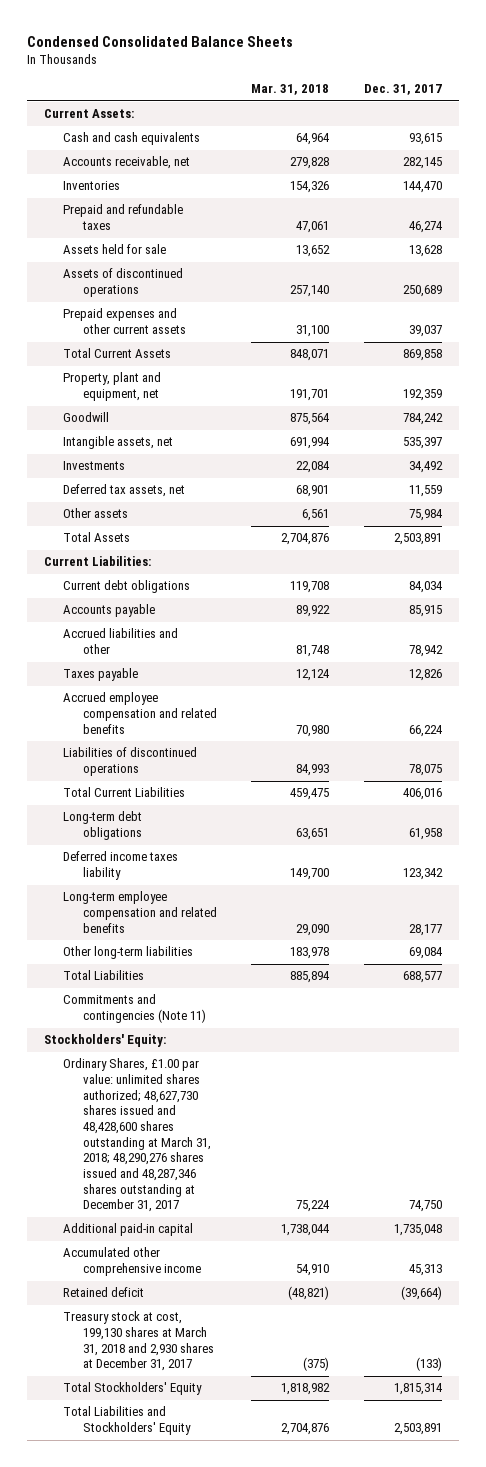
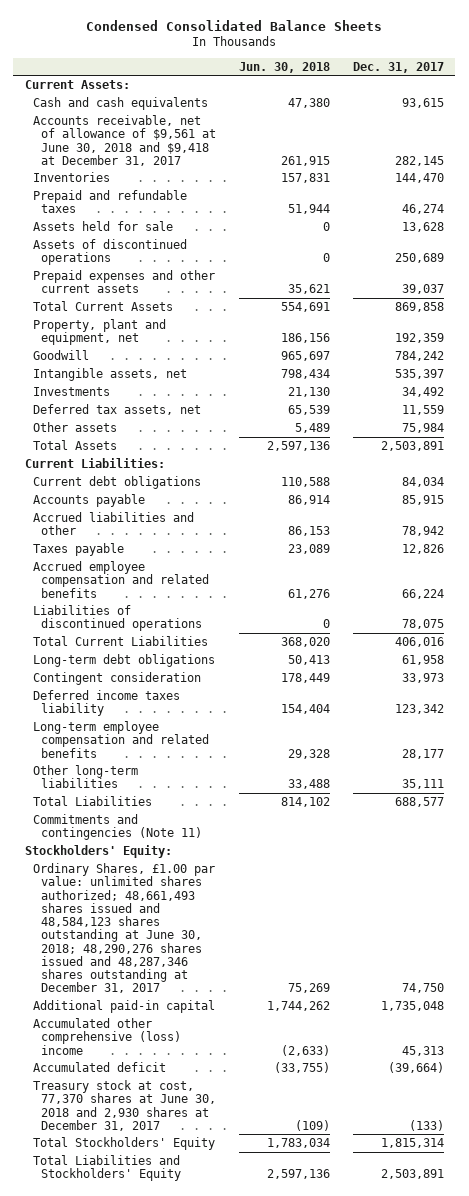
[251,84,330,96] Mar. 31, 2018 -> none
none -> [239,61,331,73] Jun. 30, 2018
[63,156,191,170] Accounts receivable, net -> [32,115,217,166] Accounts receivable, net of allowance of $9,561 at June 30, 2018 and $9,418 at December 31, 2017
none -> [32,672,201,686] Contingent consideration
[408,947,443,960] 69,084 -> [401,779,444,790] 35,111
[63,1058,211,1213] Ordinary Shares, £1.00 par value: unlimited shares authorized; 48,627,730 shares issued and 48,428,600 shares outstanding at March 31, 2018; 48,290,276 shares issued and 48,287,346 shares outstanding at December 31, 2017 -> [32,863,215,994] Ordinary Shares, £1.00 par value: unlimited shares authorized; 48,661,493 shares issued and 48,584,123 shares outstanding at June 30, 2018; 48,290,276 shares issued and 48,287,346 shares outstanding at December 31, 2017
[63,1247,201,1277] Accumulated other comprehensive income -> [32,1018,182,1055] Accumulated other comprehensive (loss) income
[63,1287,145,1298] Retained deficit -> [32,1062,166,1073] Accumulated deficit
[63,1311,214,1372] Treasury stock at cost, 199,130 shares at March 31, 2018 and 2,930 shares at December 31, 2017 -> [32,1080,217,1131] Treasury stock at cost, 77,370 shares at June 30, 2018 and 2,930 shares at December 31, 2017

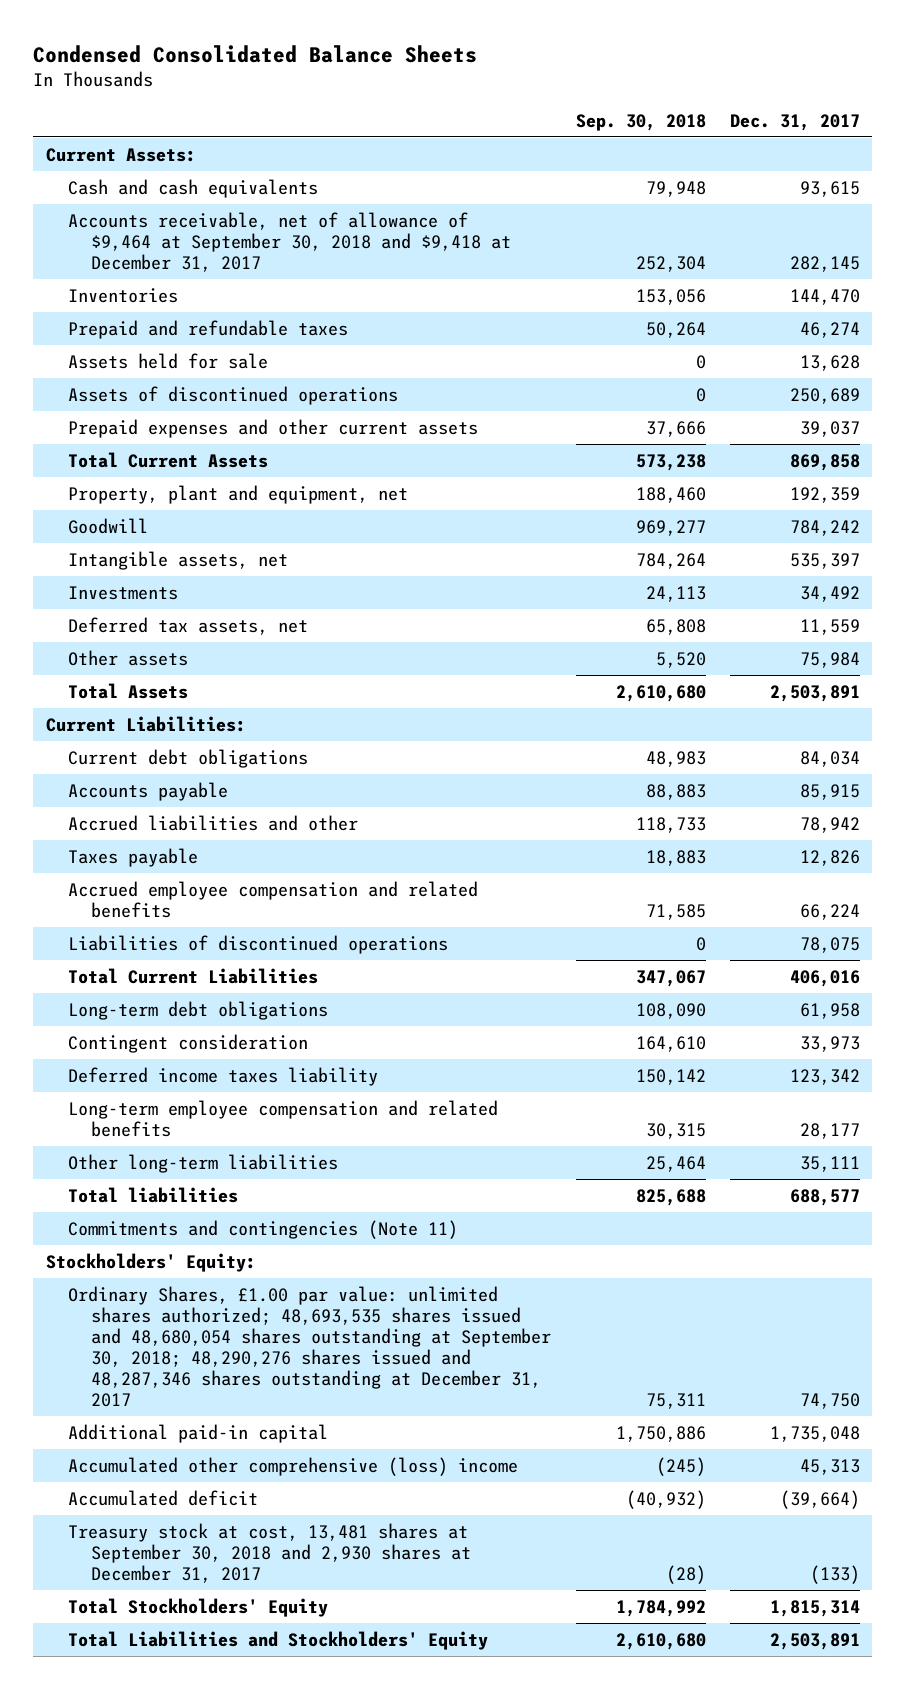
[239,61,331,73] Jun. 30, 2018 -> none
none -> [575,113,706,131] Sep. 30, 2018
[32,115,217,166] Accounts receivable, net of allowance of $9,561 at June 30, 2018 and $9,418 at December 31, 2017 -> [68,211,512,272] Accounts receivable, net of allowance of $9,464 at September 30, 2018 and $9,418 at December 31, 2017
[32,796,152,807] Total Liabilities -> [68,1186,239,1203] Total liabilities
[32,863,215,994] Ordinary Shares, £1.00 par value: unlimited shares authorized; 48,661,493 shares issued and 48,584,123 shares outstanding at June 30, 2018; 48,290,276 shares issued and 48,287,346 shares outstanding at December 31, 2017 -> [68,1285,552,1407] Ordinary Shares, £1.00 par value: unlimited shares authorized; 48,693,535 shares issued and 48,680,054 shares outstanding at September 30, 2018; 48,290,276 shares issued and 48,287,346 shares outstanding at December 31, 2017
[32,1080,217,1131] Treasury stock at cost, 77,370 shares at June 30, 2018 and 2,930 shares at December 31, 2017 -> [68,1522,472,1583] Treasury stock at cost, 13,481 shares at September 30, 2018 and 2,930 shares at December 31, 2017

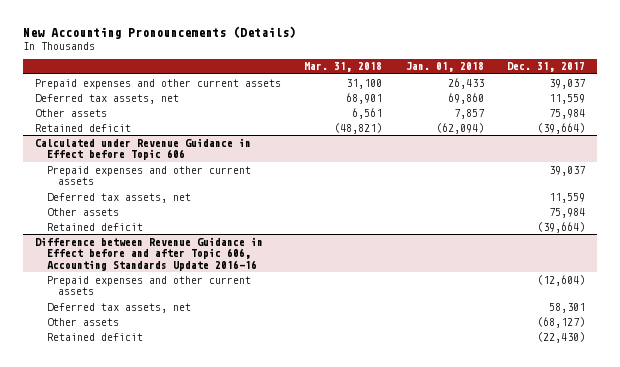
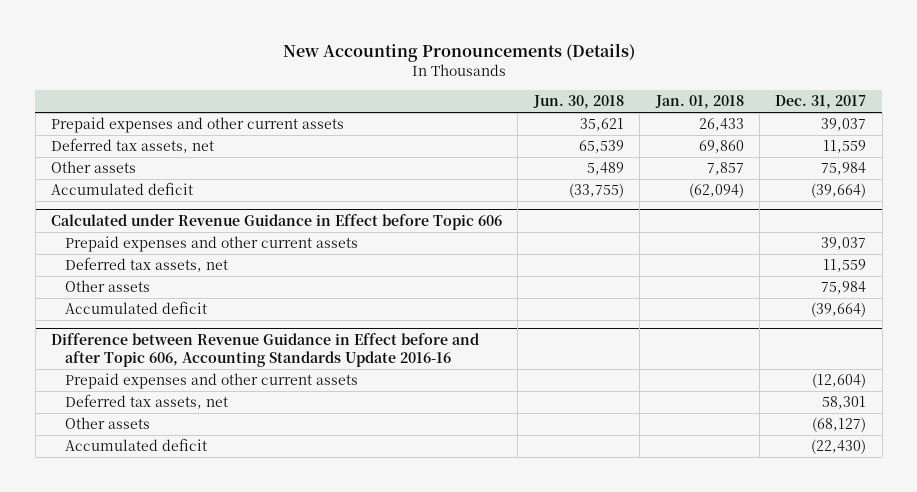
[304,62,383,73] Mar. 31, 2018 -> none
none -> [532,95,624,110] Jun. 30, 2018
[35,123,132,132] Retained deficit -> [50,182,193,196] Accumulated deficit
[46,222,143,231] Retained deficit -> [65,301,208,315] Accumulated deficit
[46,332,143,341] Retained deficit -> [65,438,208,452] Accumulated deficit

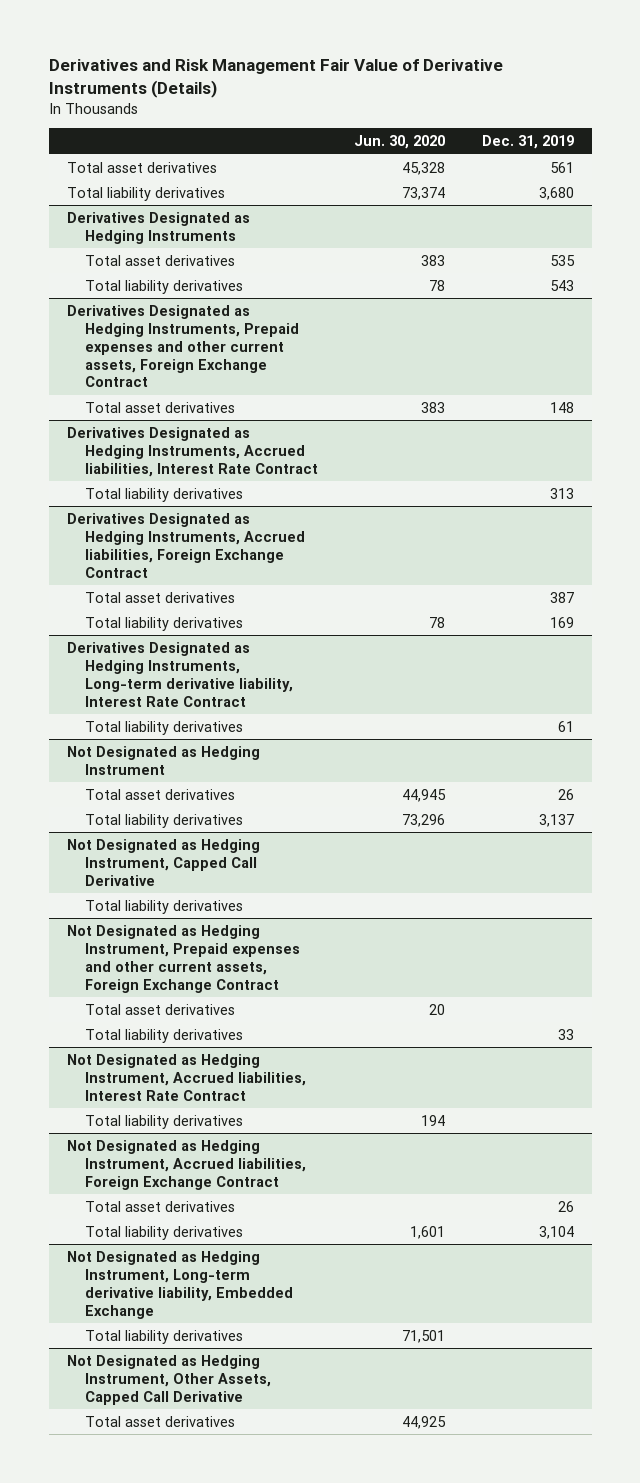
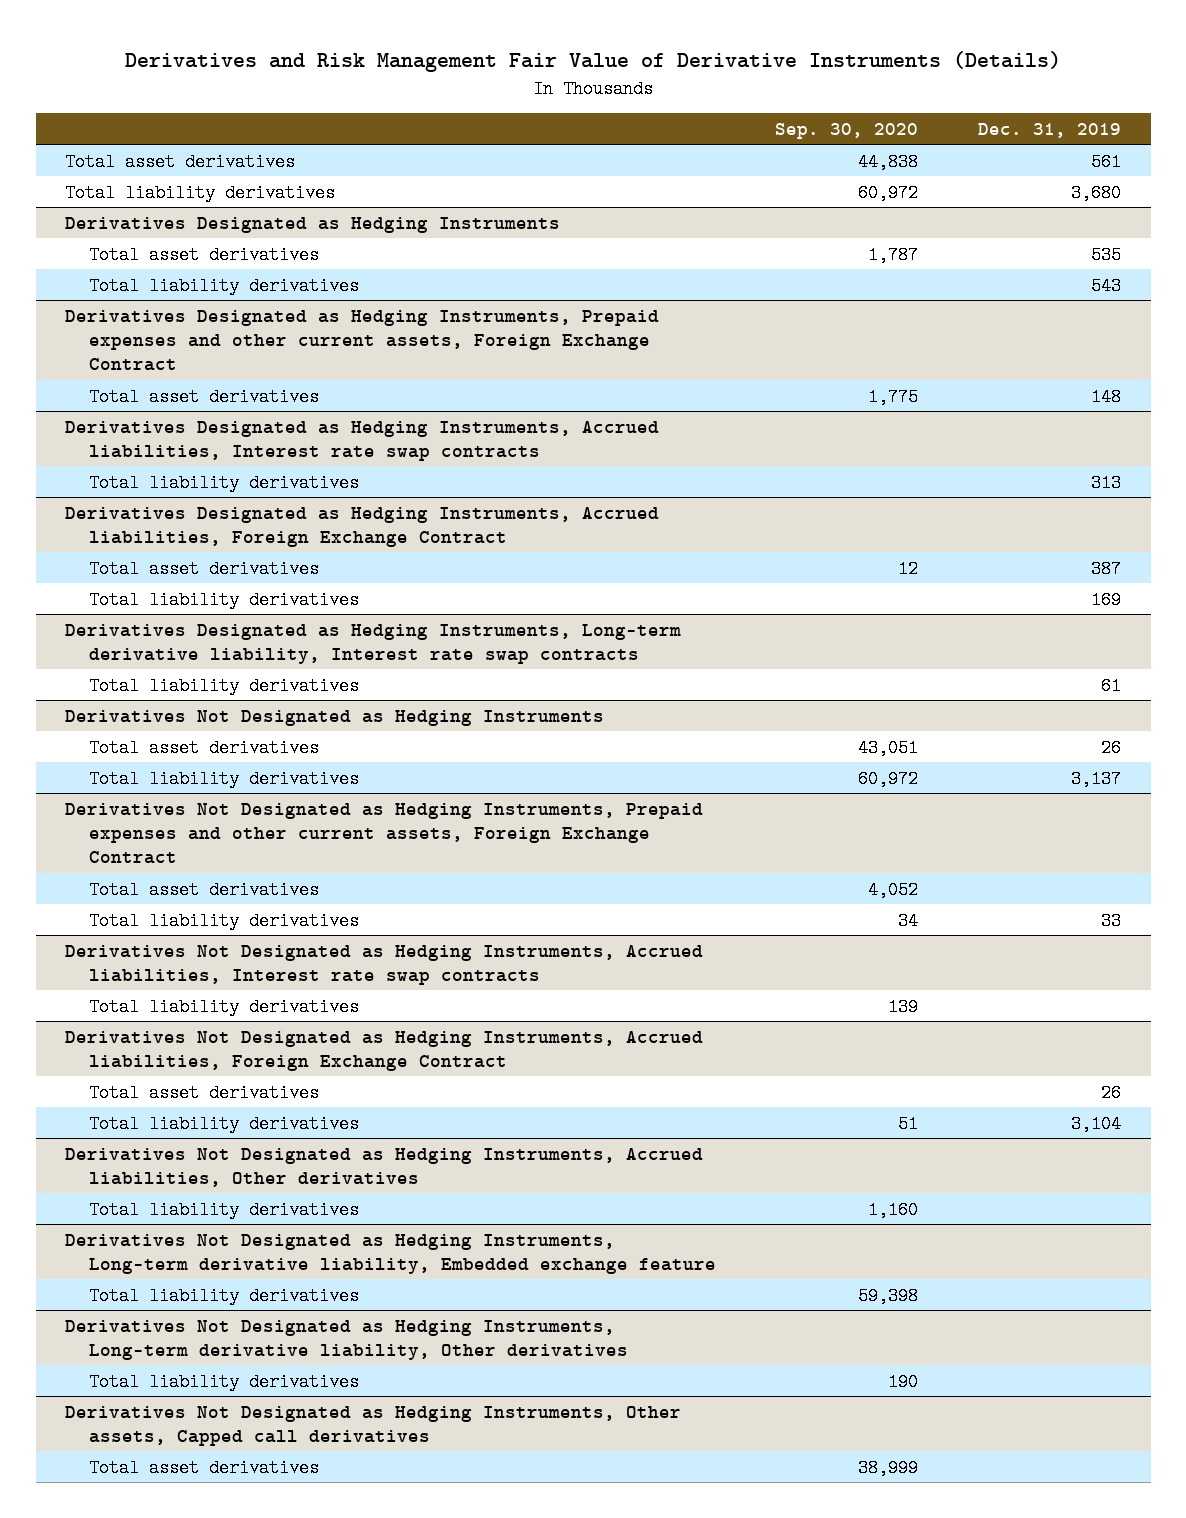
[354,135,446,150] Jun. 30, 2020 -> none
none -> [775,123,919,140] Sep. 30, 2020
[66,426,319,477] Derivatives Designated as Hedging Instruments, Accrued liabilities, Interest Rate Contract -> [65,420,660,461] Derivatives Designated as Hedging Instruments, Accrued liabilities, Interest rate swap contracts
[66,641,294,707] Derivatives Designated as Hedging Instruments, Long-term derivative liability, Interest Rate Contract -> [65,623,682,664] Derivatives Designated as Hedging Instruments, Long-term derivative liability, Interest rate swap contracts
[66,745,260,775] Not Designated as Hedging Instrument -> [65,709,605,726] Derivatives Not Designated as Hedging Instruments
[66,838,260,886] Not Designated as Hedging Instrument, Capped Call Derivative -> none
[85,899,244,914] Total liability derivatives -> none
[66,924,301,993] Not Designated as Hedging Instrument, Prepaid expenses and other current assets, Foreign Exchange Contract -> [65,802,704,865] Derivatives Not Designated as Hedging Instruments, Prepaid expenses and other current assets, Foreign Exchange Contract
[66,1053,307,1101] Not Designated as Hedging Instrument, Accrued liabilities, Interest Rate Contract -> [65,944,704,985] Derivatives Not Designated as Hedging Instruments, Accrued liabilities, Interest rate swap contracts
[66,1139,307,1190] Not Designated as Hedging Instrument, Accrued liabilities, Foreign Exchange Contract -> [65,1030,704,1071] Derivatives Not Designated as Hedging Instruments, Accrued liabilities, Foreign Exchange Contract
[66,1250,294,1319] Not Designated as Hedging Instrument, Long-term derivative liability, Embedded Exchange -> none
none -> [65,1147,704,1187] Derivatives Not Designated as Hedging Instruments, Accrued liabilities, Other derivatives
none -> [65,1233,717,1274] Derivatives Not Designated as Hedging Instruments, Long-term derivative liability, Embedded exchange feature
none -> [89,1286,360,1305] Total liability derivatives
none -> [65,1319,629,1360] Derivatives Not Designated as Hedging Instruments, Long-term derivative liability, Other derivatives
none -> [89,1372,360,1391] Total liability derivatives
[66,1354,272,1405] Not Designated as Hedging Instrument, Other Assets, Capped Call Derivative -> [65,1405,682,1446] Derivatives Not Designated as Hedging Instruments, Other assets, Capped call derivatives

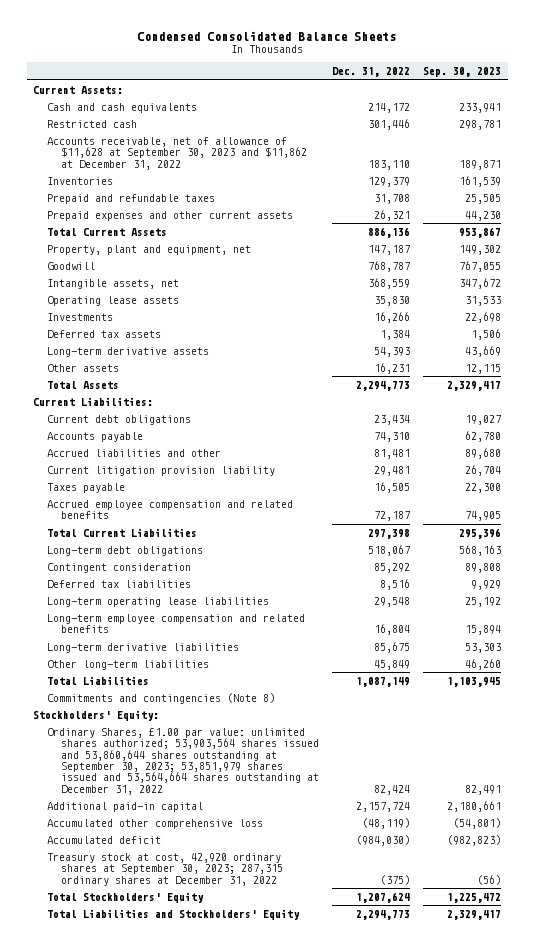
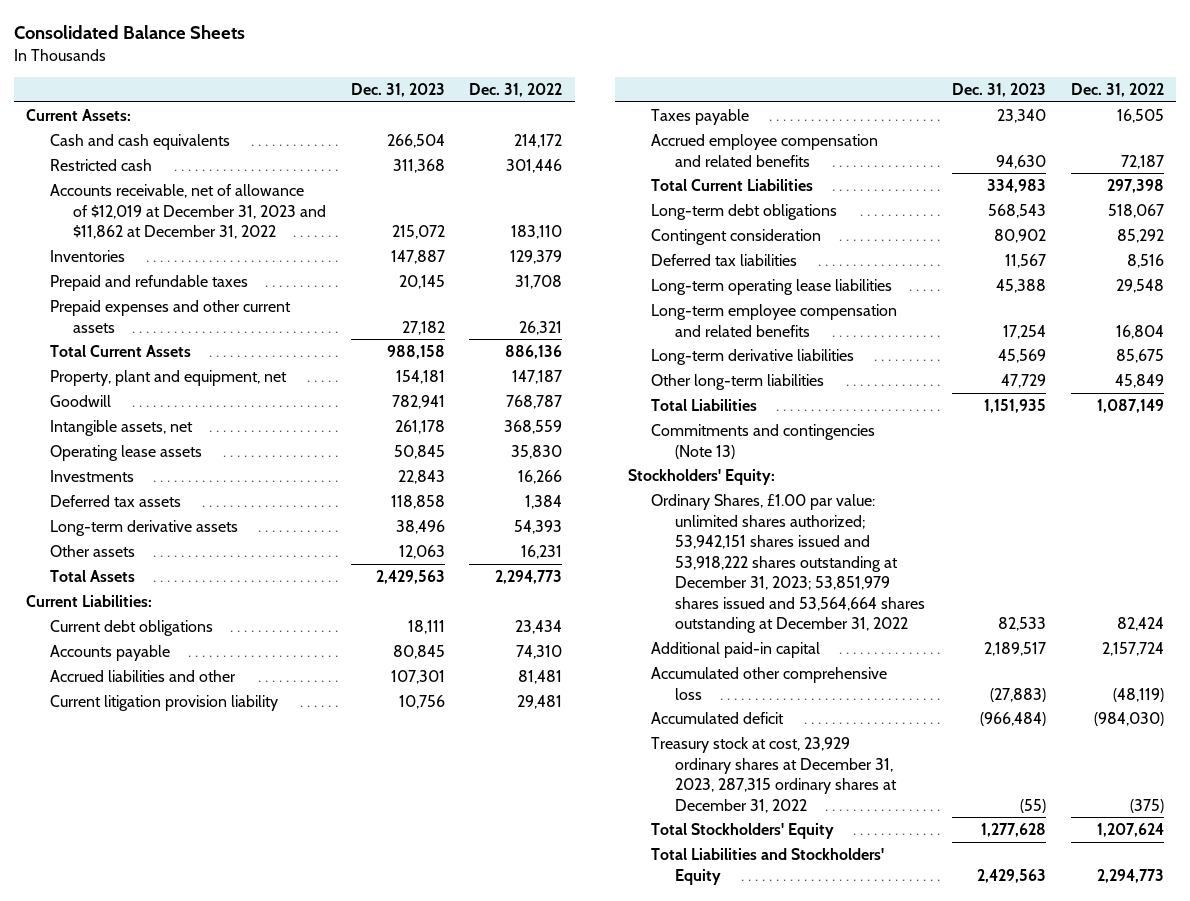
[137,30,397,41] Condensed Consolidated Balance Sheets -> [13,24,245,39] Consolidated Balance Sheets
[423,67,502,78] Sep. 30, 2023 -> none
none -> [350,83,445,98] Dec. 31, 2023
[47,136,307,170] Accounts receivable, net of allowance of $11,628 at September 30, 2023 and $11,862 at December 31, 2022 -> [49,184,326,240] Accounts receivable, net of allowance of $12,019 at December 31, 2023 and $11,862 at December 31, 2022
[47,692,276,704] Commitments and contingencies (Note 8) -> [651,424,876,459] Commitments and contingencies (Note 13)
[47,727,319,795] Ordinary Shares, £1.00 par value: unlimited shares authorized; 53,903,564 shares issued and 53,860,644 shares outstanding at September 30, 2023; 53,851,979 shares issued and 53,564,664 shares outstanding at December 31, 2022 -> [651,494,925,634] Ordinary Shares, £1.00 par value: unlimited shares authorized; 53,942,151 shares issued and 53,918,222 shares outstanding at December 31, 2023; 53,851,979 shares issued and 53,564,664 shares outstanding at December 31, 2022
[47,852,283,886] Treasury stock at cost, 42,920 ordinary shares at September 30, 2023; 287,315 ordinary shares at December 31, 2022 -> [651,737,897,813] Treasury stock at cost, 23,929 ordinary shares at December 31, 2023, 287,315 ordinary shares at December 31, 2022

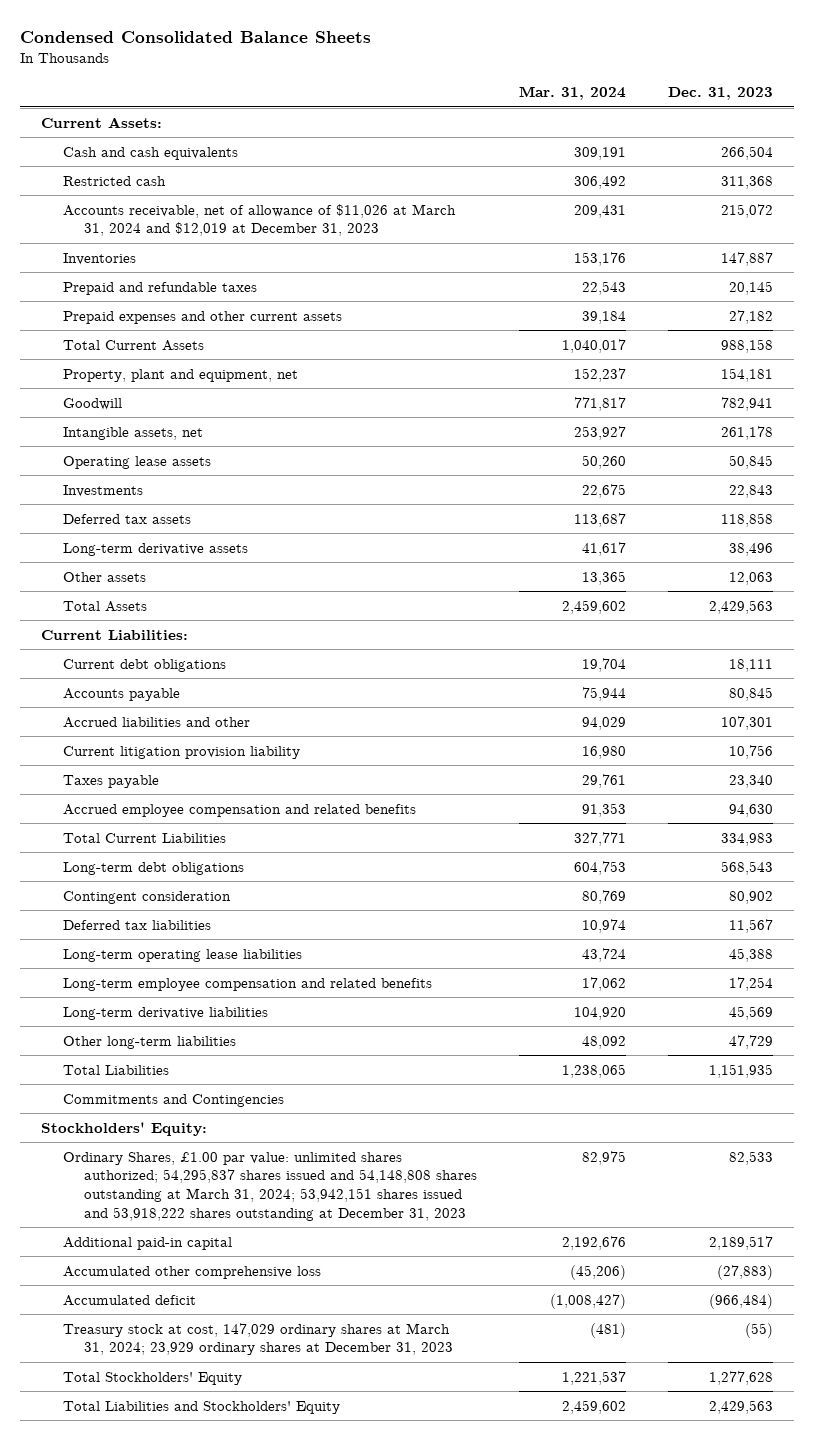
[13,24,245,39] Consolidated Balance Sheets -> [20,31,372,44] Condensed Consolidated Balance Sheets
[469,83,563,98] Dec. 31, 2022 -> none
none -> [518,86,626,101] Mar. 31, 2024
[49,184,326,240] Accounts receivable, net of allowance of $12,019 at December 31, 2023 and $11,862 at December 31, 2022 -> [62,203,456,237] Accounts receivable, net of allowance of $11,026 at March 31, 2024 and $12,019 at December 31, 2023
[651,424,876,459] Commitments and contingencies (Note 13) -> [62,1093,284,1107] Commitments and Contingencies
[651,494,925,634] Ordinary Shares, £1.00 par value: unlimited shares authorized; 53,942,151 shares issued and 53,918,222 shares outstanding at December 31, 2023; 53,851,979 shares issued and 53,564,664 shares outstanding at December 31, 2022 -> [62,1151,477,1222] Ordinary Shares, £1.00 par value: unlimited shares authorized; 54,295,837 shares issued and 54,148,808 shares outstanding at March 31, 2024; 53,942,151 shares issued and 53,918,222 shares outstanding at December 31, 2023
[651,737,897,813] Treasury stock at cost, 23,929 ordinary shares at December 31, 2023, 287,315 ordinary shares at December 31, 2022 -> [62,1322,453,1356] Treasury stock at cost, 147,029 ordinary shares at March 31, 2024; 23,929 ordinary shares at December 31, 2023

